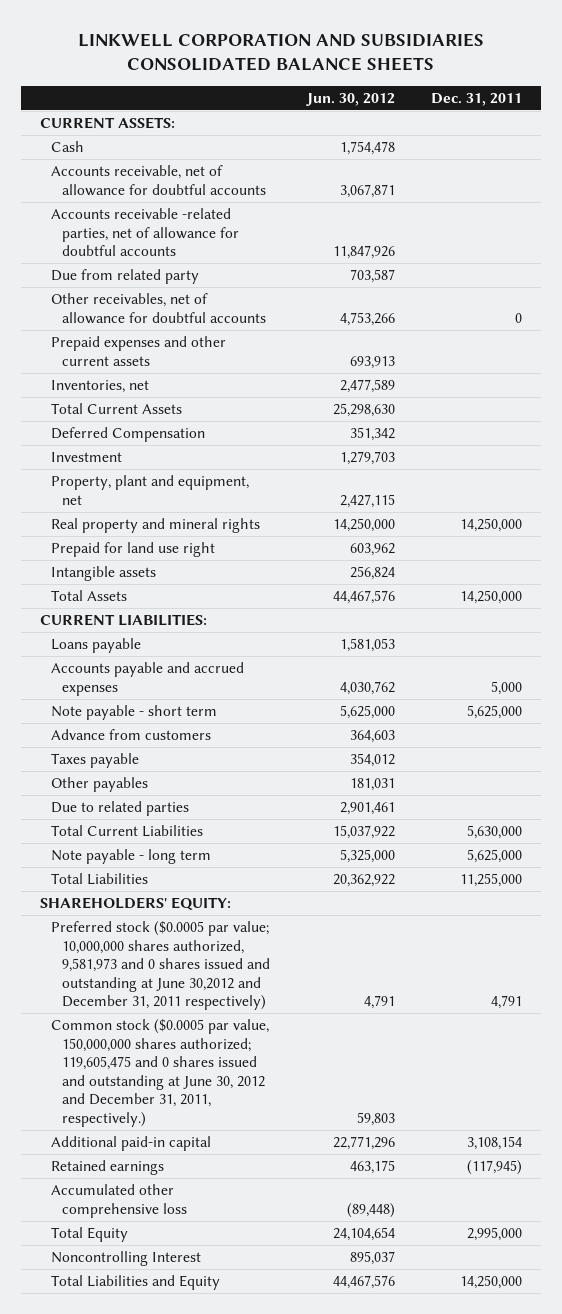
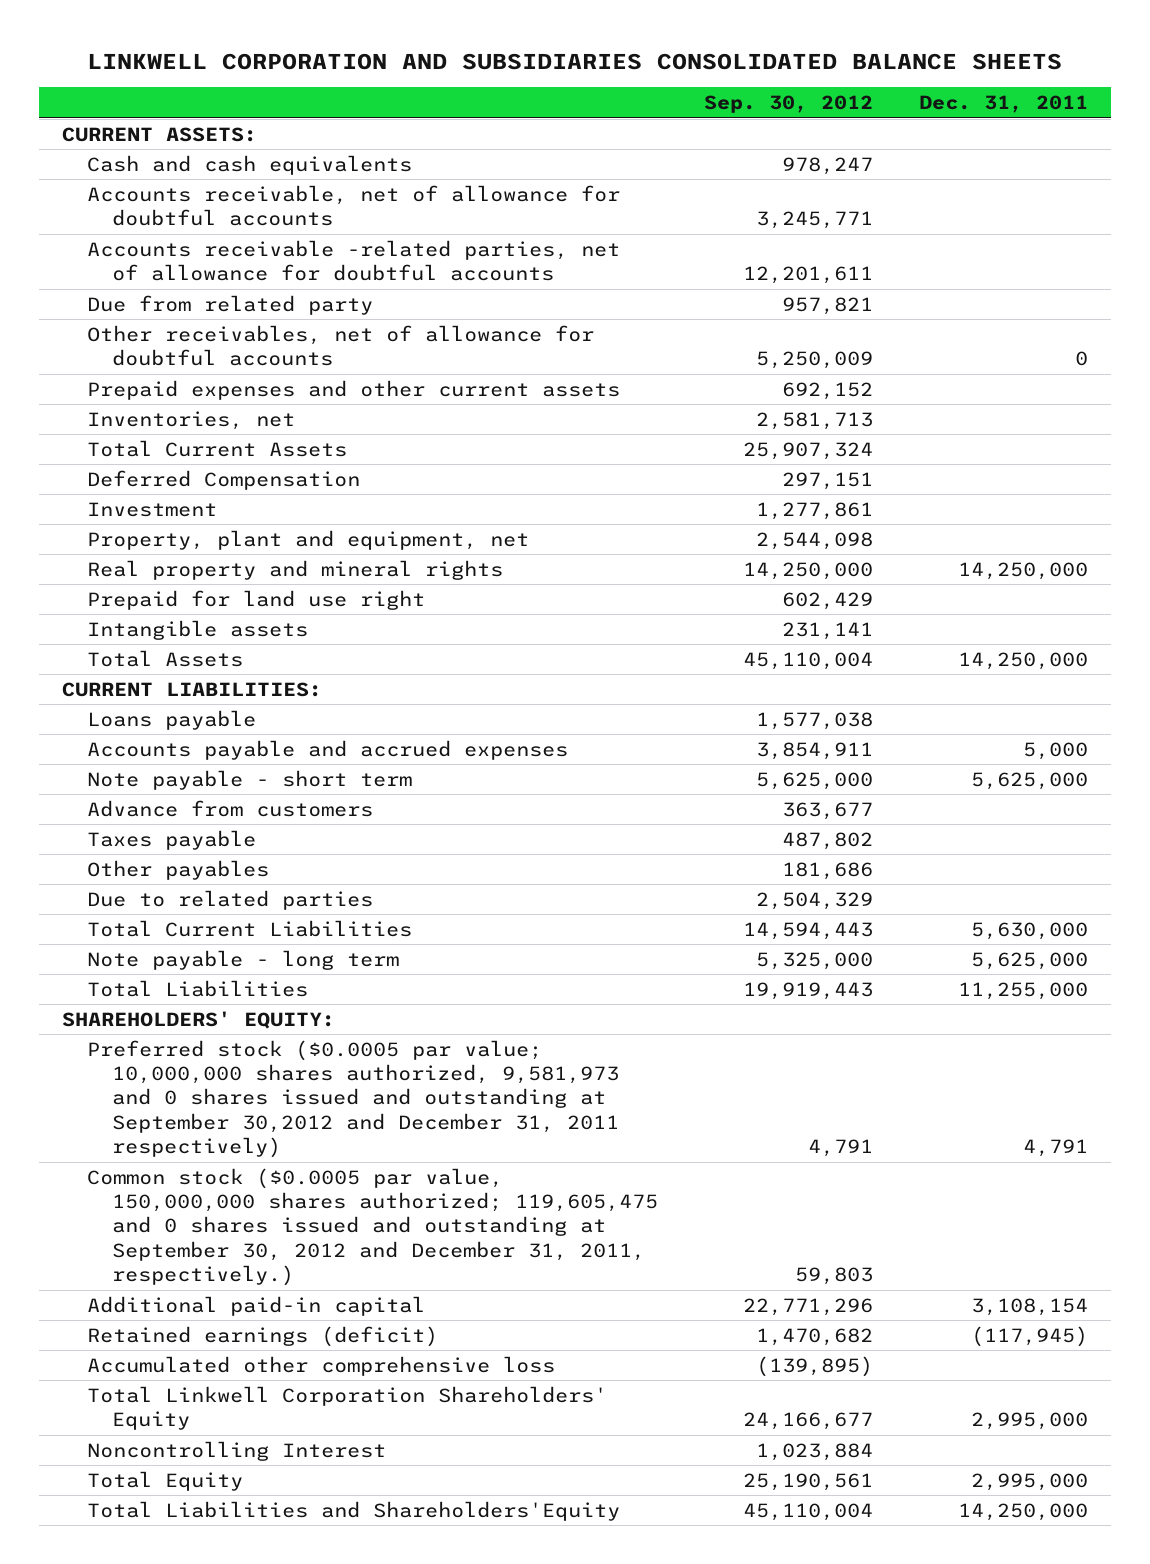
[305,92,395,106] Jun. 30, 2012 -> none
none -> [703,95,873,114] Sep. 30, 2012
[50,141,84,153] Cash -> none
none -> [87,154,413,175] Cash and cash equivalents
[50,921,270,1011] Preferred stock ($0.0005 par value; 10,000,000 shares authorized, 9,581,973 and 0 shares issued and outstanding at June 30,2012 and December 31, 2011 respectively) -> [87,1039,620,1159] Preferred stock ($0.0005 par value; 10,000,000 shares authorized, 9,581,973 and 0 shares issued and outstanding at September 30,2012 and December 31, 2011 respectively)
[50,1019,269,1127] Common stock ($0.0005 par value, 150,000,000 shares authorized; 119,605,475 and 0 shares issued and outstanding at June 30, 2012 and December 31, 2011, respectively.) -> [87,1167,659,1287] Common stock ($0.0005 par value, 150,000,000 shares authorized; 119,605,475 and 0 shares issued and outstanding at September 30, 2012 and December 31, 2011, respectively.)
[50,1160,164,1176] Retained earnings -> [87,1325,439,1347] Retained earnings (deficit)
none -> [87,1385,608,1431] Total Linkwell Corporation Shareholders' Equity
[50,1227,128,1243] Total Equity -> [87,1470,244,1491] Total Equity
[50,1275,220,1291] Total Liabilities and Equity -> [87,1500,621,1521] Total Liabilities and Shareholders'Equity

